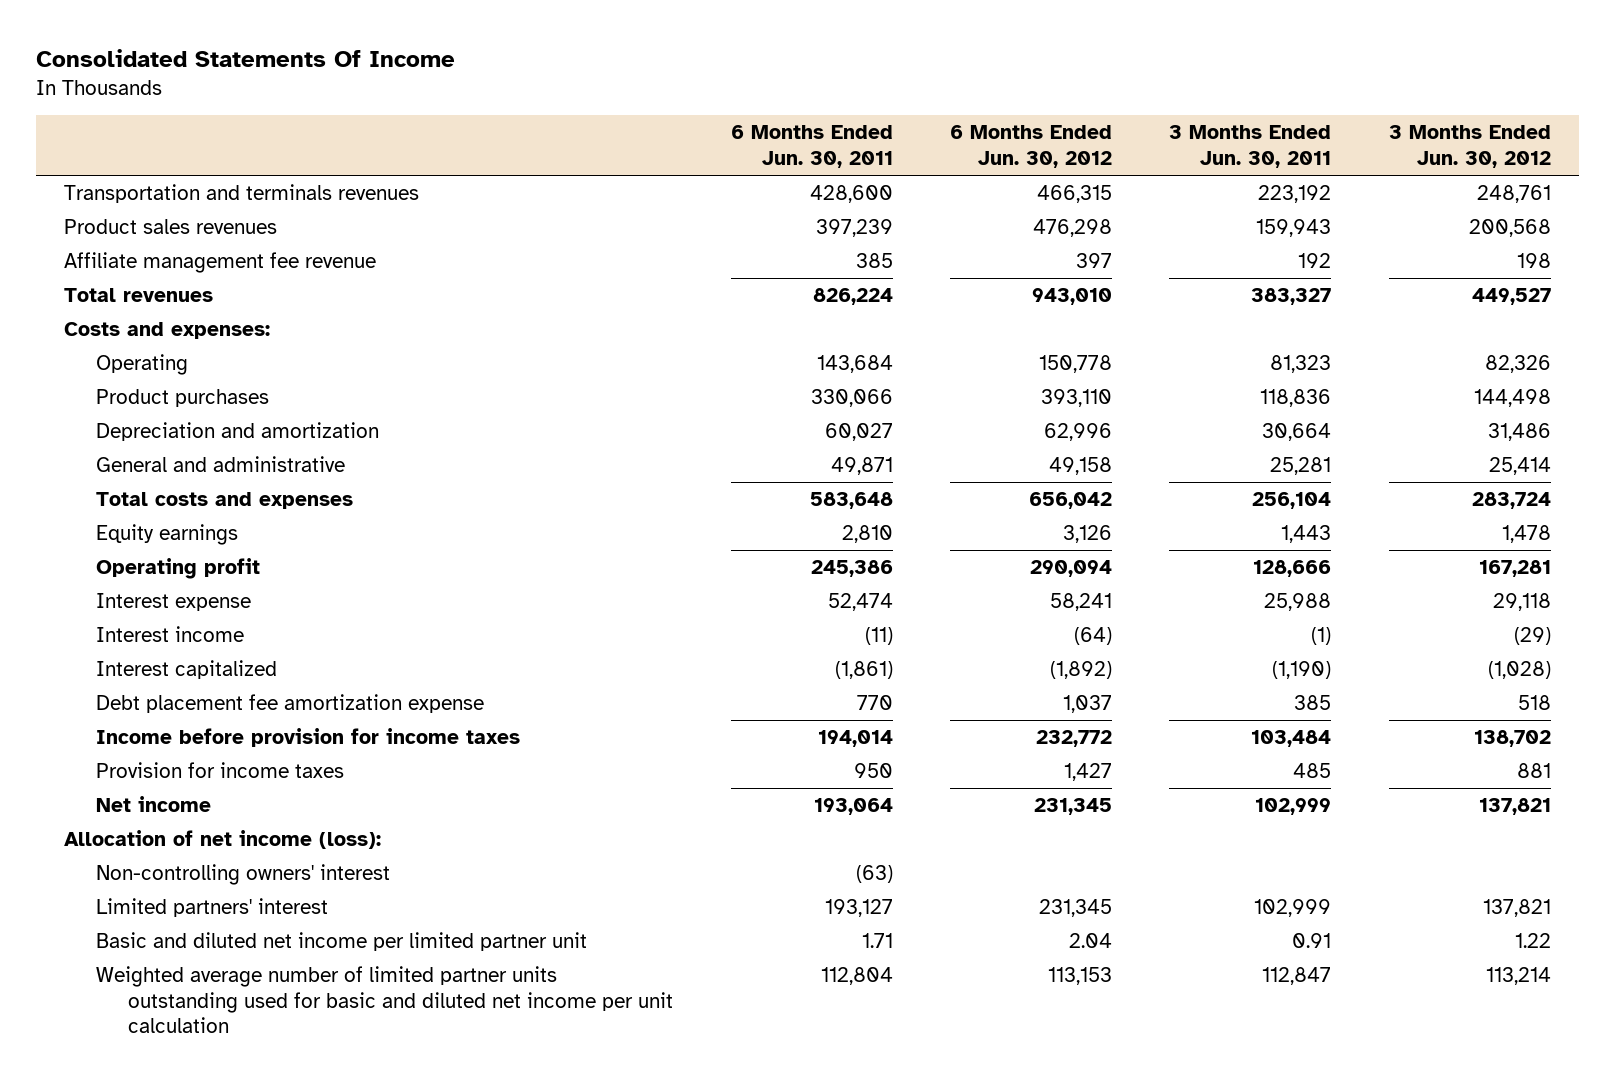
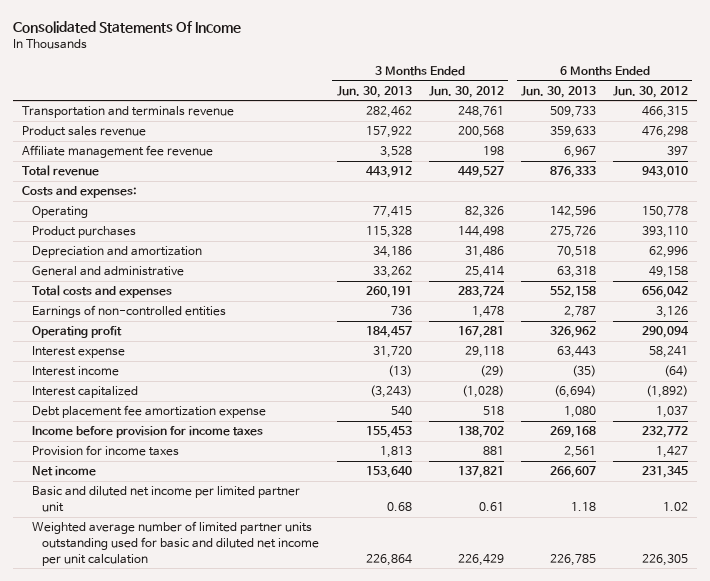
[730,125,893,169] 6 Months Ended Jun. 30, 2011 -> none
[1169,125,1332,169] 3 Months Ended Jun. 30, 2011 -> none
none -> [336,85,412,98] Jun. 30, 2013
none -> [520,85,596,98] Jun. 30, 2013
[64,184,420,204] Transportation and terminals revenues -> [21,106,234,119] Transportation and terminals revenue
[64,219,278,235] Product sales revenues -> [21,126,146,137] Product sales revenue
[64,288,214,303] Total revenues -> [21,165,99,177] Total revenue
[96,524,239,546] Equity earnings -> [32,305,227,319] Earnings of non-controlled entities
[64,830,382,850] Allocation of net income (loss): -> none
[96,864,391,886] Non-controlling owners' interest -> none
[96,898,329,918] Limited partners' interest -> none
[1069,933,1113,949] 2.04 -> [663,502,689,512] 1.02
[1514,933,1551,949] 1.22 -> [478,502,504,512] 0.61
[1048,967,1113,986] 113,153 -> [642,553,689,566] 226,305
[1485,967,1551,986] 113,214 -> [457,553,504,566] 226,429

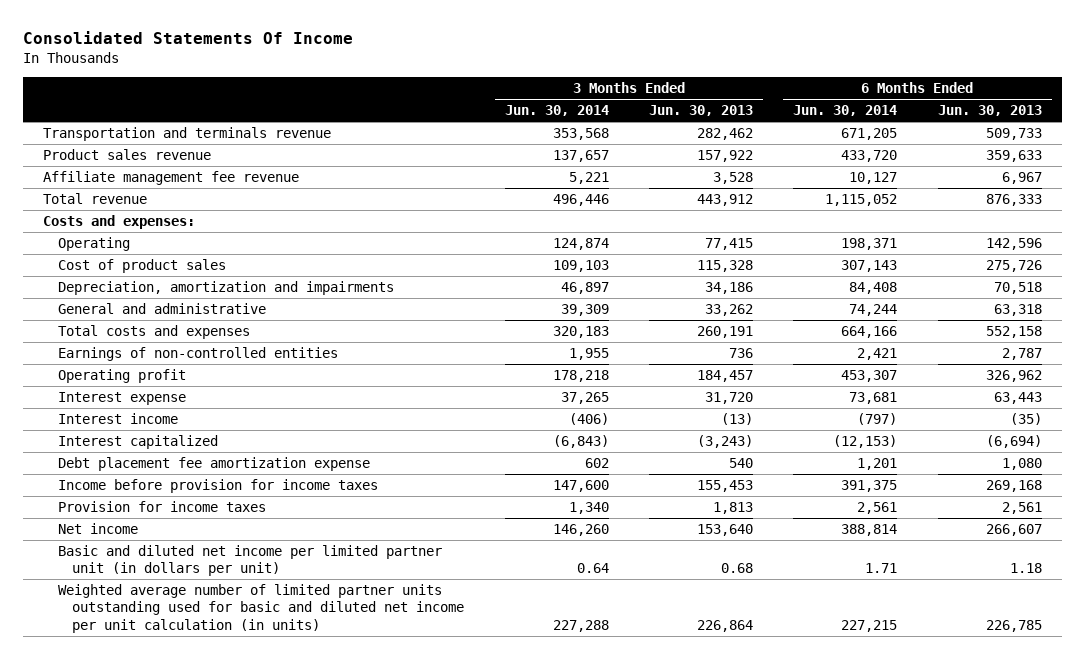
[428,85,504,98] Jun. 30, 2012 -> none
[613,85,689,98] Jun. 30, 2012 -> none
none -> [504,105,609,117] Jun. 30, 2014
none -> [793,105,898,117] Jun. 30, 2014
[32,226,137,239] Product purchases -> [57,259,226,274] Cost of product sales
[32,246,203,259] Depreciation and amortization -> [57,281,394,296] Depreciation, amortization and impairments
[32,486,301,513] Basic and diluted net income per limited partner unit -> [57,545,442,577] Basic and diluted net income per limited partner unit (in dollars per unit)
[32,521,320,566] Weighted average number of limited partner units outstanding used for basic and diluted net income per unit calculation -> [57,584,465,633] Weighted average number of limited partner units outstanding used for basic and diluted net income per unit calculation (in units)

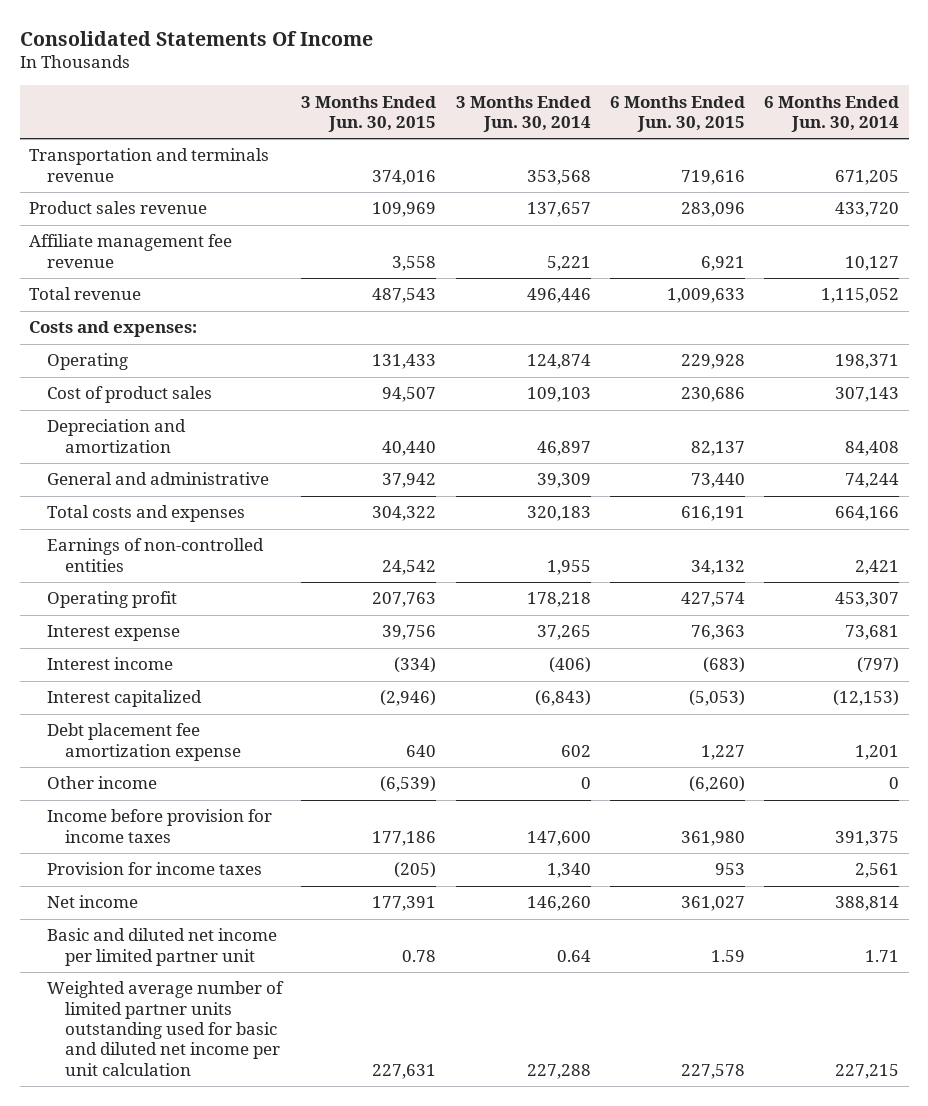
[648,105,753,117] Jun. 30, 2013 -> none
[937,105,1042,117] Jun. 30, 2013 -> none
none -> [301,95,437,132] 3 Months Ended Jun. 30, 2015
none -> [609,95,745,132] 6 Months Ended Jun. 30, 2015
[57,281,394,296] Depreciation, amortization and impairments -> [47,419,187,453] Depreciation and amortization
none -> [47,776,158,790] Other income
[57,545,442,577] Basic and diluted net income per limited partner unit (in dollars per unit) -> [47,928,278,966] Basic and diluted net income per limited partner unit
[57,584,465,633] Weighted average number of limited partner units outstanding used for basic and diluted net income per unit calculation (in units) -> [47,981,285,1076] Weighted average number of limited partner units outstanding used for basic and diluted net income per unit calculation

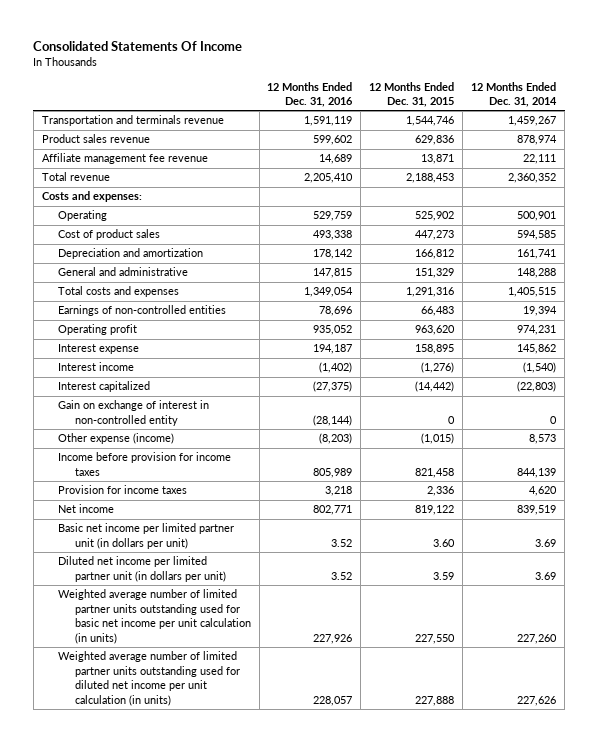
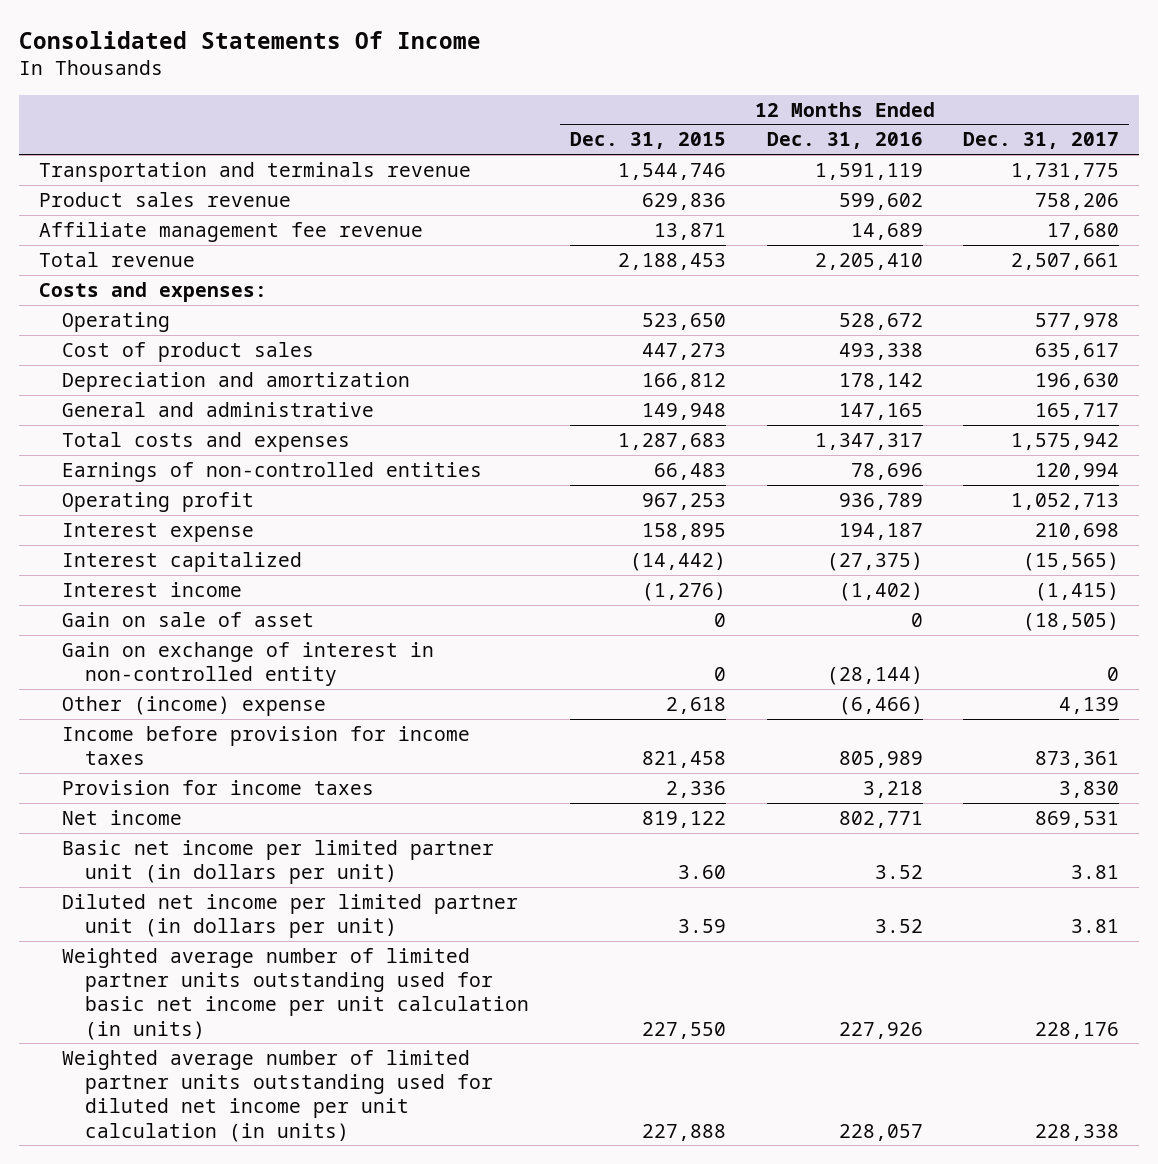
[471,81,558,108] 12 Months Ended Dec. 31, 2014 -> none
none -> [963,132,1120,150] Dec. 31, 2017
[313,211,353,222] 529,759 -> [838,312,923,330] 528,672
[415,211,455,222] 525,902 -> [641,312,726,330] 523,650
[313,268,353,279] 147,815 -> [838,402,923,420] 147,165
[415,268,455,279] 151,329 -> [641,402,726,420] 149,948
[304,287,354,298] 1,349,054 -> [814,432,923,450] 1,347,317
[406,287,455,298] 1,291,316 -> [617,432,726,450] 1,287,683
[313,325,353,336] 935,052 -> [838,492,923,510] 936,789
[415,325,456,336] 963,620 -> [641,492,726,510] 967,253
[58,362,135,372] Interest income -> [62,581,243,597] Interest income
none -> [62,611,315,627] Gain on sale of asset
[58,433,175,445] Other expense (income) -> [62,695,327,716] Other (income) expense
[319,433,353,445] (8,203) -> [838,695,923,715] (6,466)
[421,433,455,445] (1,015) -> [665,696,726,714] 2,618

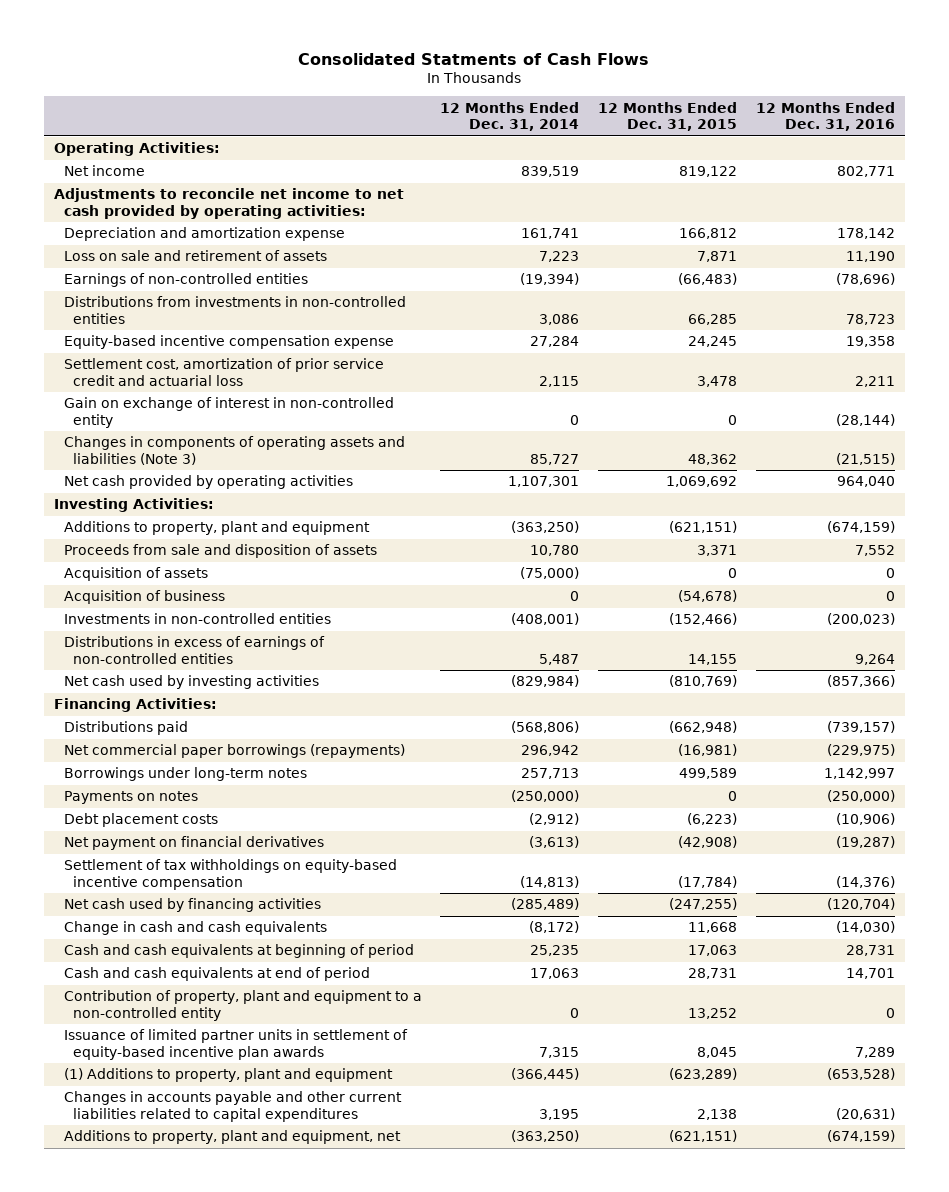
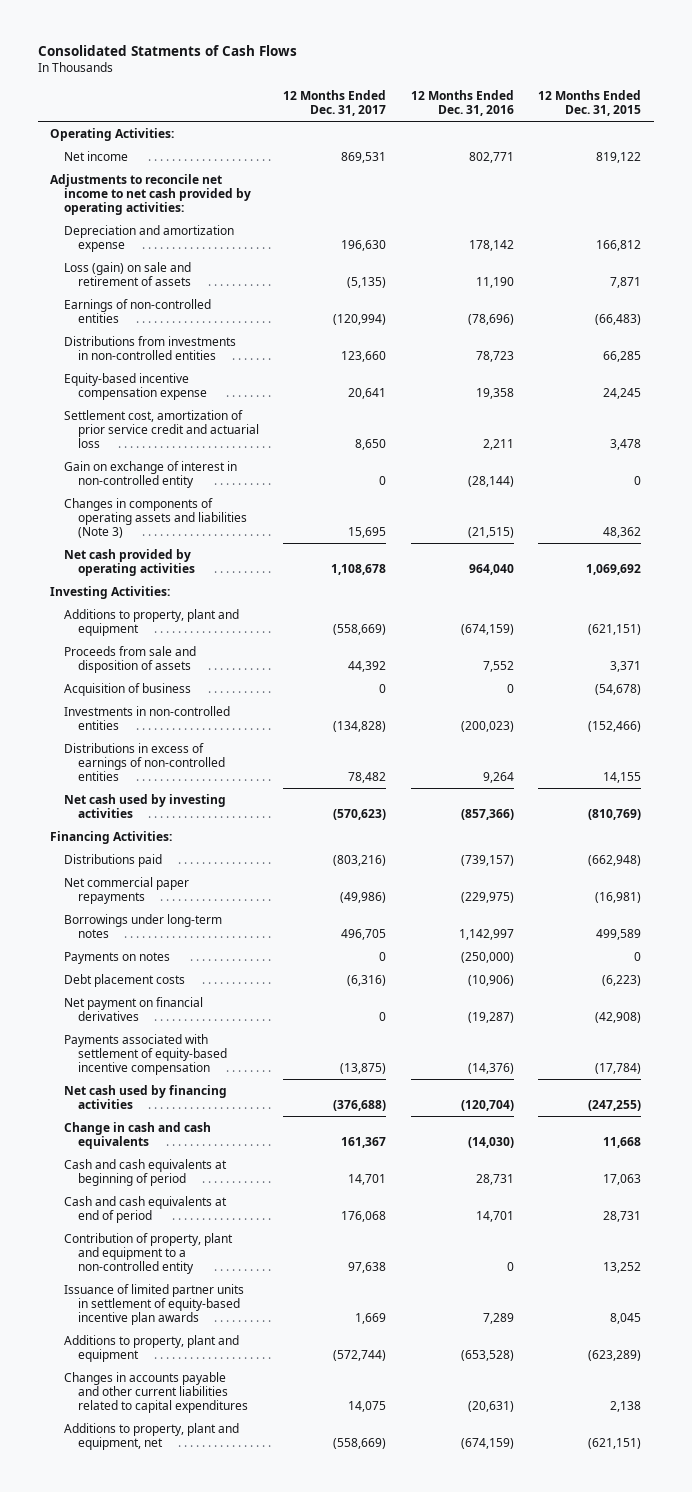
[440,101,580,132] 12 Months Ended Dec. 31, 2014 -> none
none -> [283,89,387,117] 12 Months Ended Dec. 31, 2017
[63,250,327,262] Loss on sale and retirement of assets -> [64,261,192,286] Loss (gain) on sale and retirement of assets
[63,567,208,582] Acquisition of assets -> none
[63,744,405,759] Net commercial paper borrowings (repayments) -> [64,876,190,904] Net commercial paper repayments
[63,859,397,891] Settlement of tax withholdings on equity-based incentive compensation -> [64,1033,227,1076] Payments associated with settlement of equity-based incentive compensation
[63,1068,393,1083] (1) Additions to property, plant and equipment -> [64,1334,240,1362] Additions to property, plant and equipment

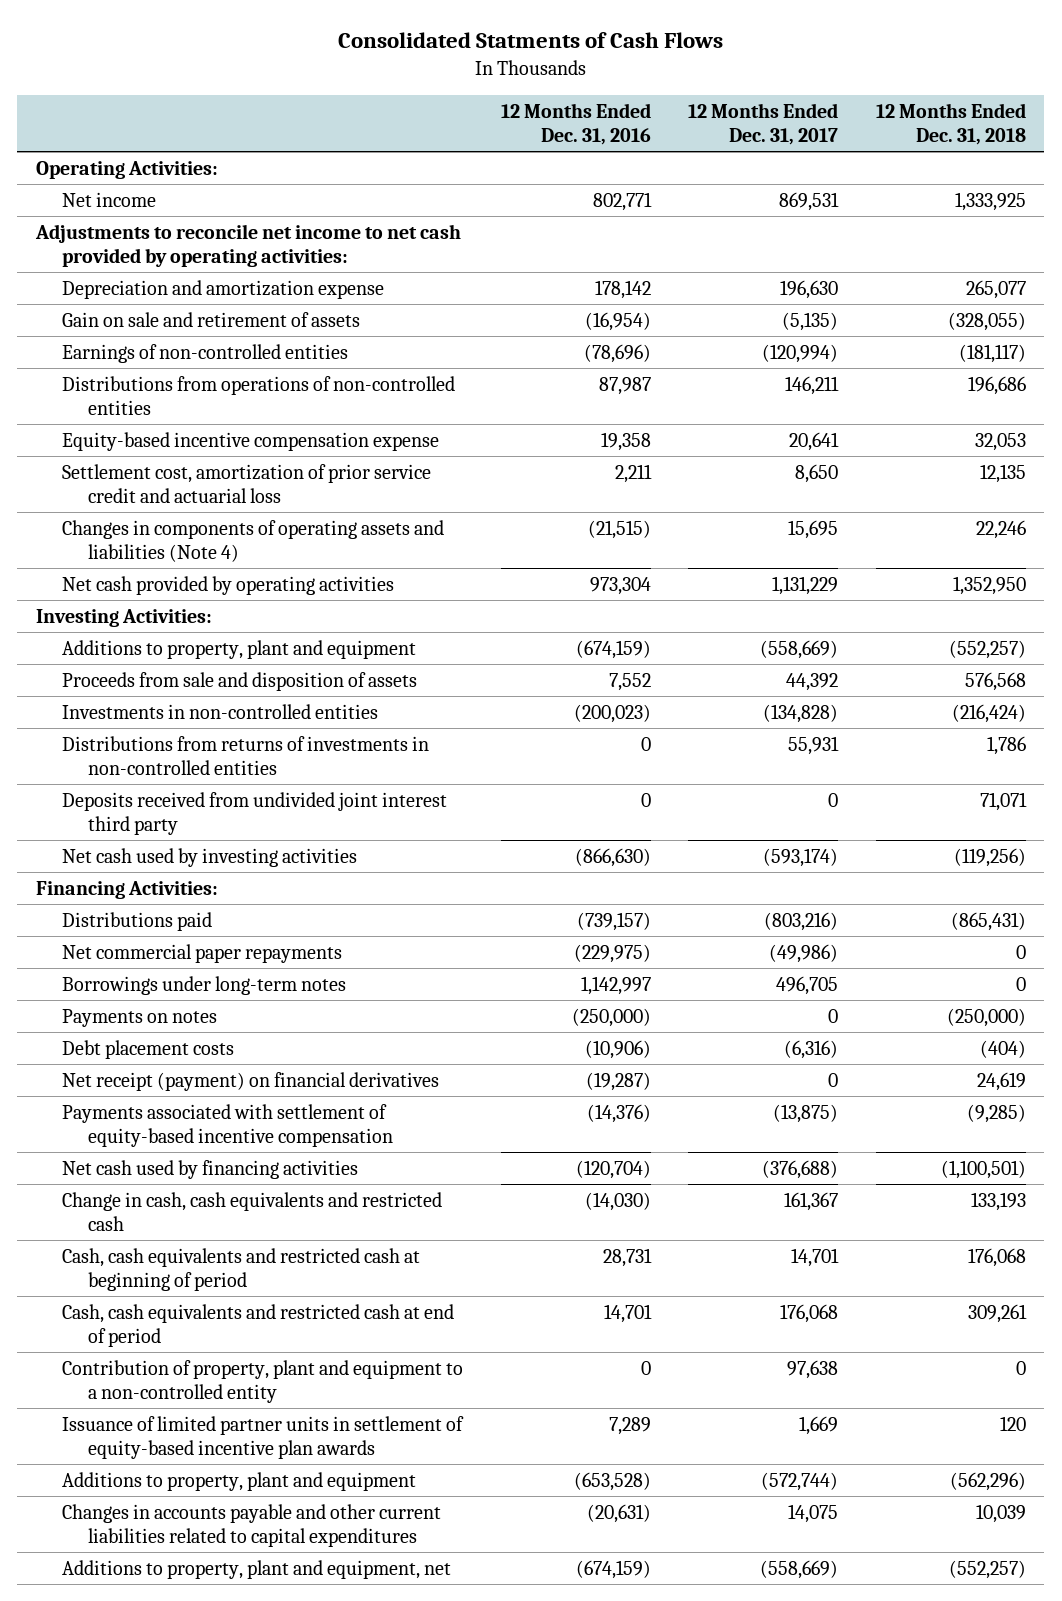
[538,89,642,117] 12 Months Ended Dec. 31, 2015 -> none
none -> [875,102,1026,145] 12 Months Ended Dec. 31, 2018
[64,261,192,286] Loss (gain) on sale and retirement of assets -> [62,311,361,327] Gain on sale and retirement of assets
[475,276,514,288] 11,190 -> [584,311,651,331] (16,954)
[64,335,237,360] Distributions from investments in non-controlled entities -> [62,375,456,415] Distributions from operations of non-controlled entities
[341,350,387,362] 123,660 -> [785,375,840,395] 146,211
[475,350,514,362] 78,723 -> [598,376,651,395] 87,987
[64,460,238,488] Gain on exchange of interest in non-controlled entity -> none
[64,497,247,539] Changes in components of operating assets and liabilities (Note 3) -> [62,519,445,562] Changes in components of operating assets and liabilities (Note 4)
[331,563,387,575] 1,108,678 -> [772,575,839,595] 1,131,229
[468,563,514,575] 964,040 -> [589,576,651,595] 973,304
[64,682,192,696] Acquisition of business -> none
[64,742,225,782] Distributions in excess of earnings of non-controlled entities -> [62,735,430,775] Distributions from returns of investments in non-controlled entities
[348,772,387,784] 78,482 -> [788,735,840,755] 55,931
[482,772,514,784] 9,264 -> [640,736,651,751] 0
none -> [62,791,448,835] Deposits received from undivided joint interest third party
[333,808,387,820] (570,623) -> [763,847,839,867] (593,174)
[460,808,514,820] (857,366) -> [574,847,651,867] (866,630)
[64,996,204,1021] Net payment on financial derivatives -> [62,1071,440,1091] Net receipt (payment) on financial derivatives
[64,1121,212,1149] Change in cash and cash equivalents -> [62,1191,443,1231] Change in cash, cash equivalents and restricted cash
[64,1158,228,1186] Cash and cash equivalents at beginning of period -> [62,1247,421,1291] Cash, cash equivalents and restricted cash at beginning of period
[64,1195,228,1223] Cash and cash equivalents at end of period -> [62,1303,455,1347] Cash, cash equivalents and restricted cash at end of period

